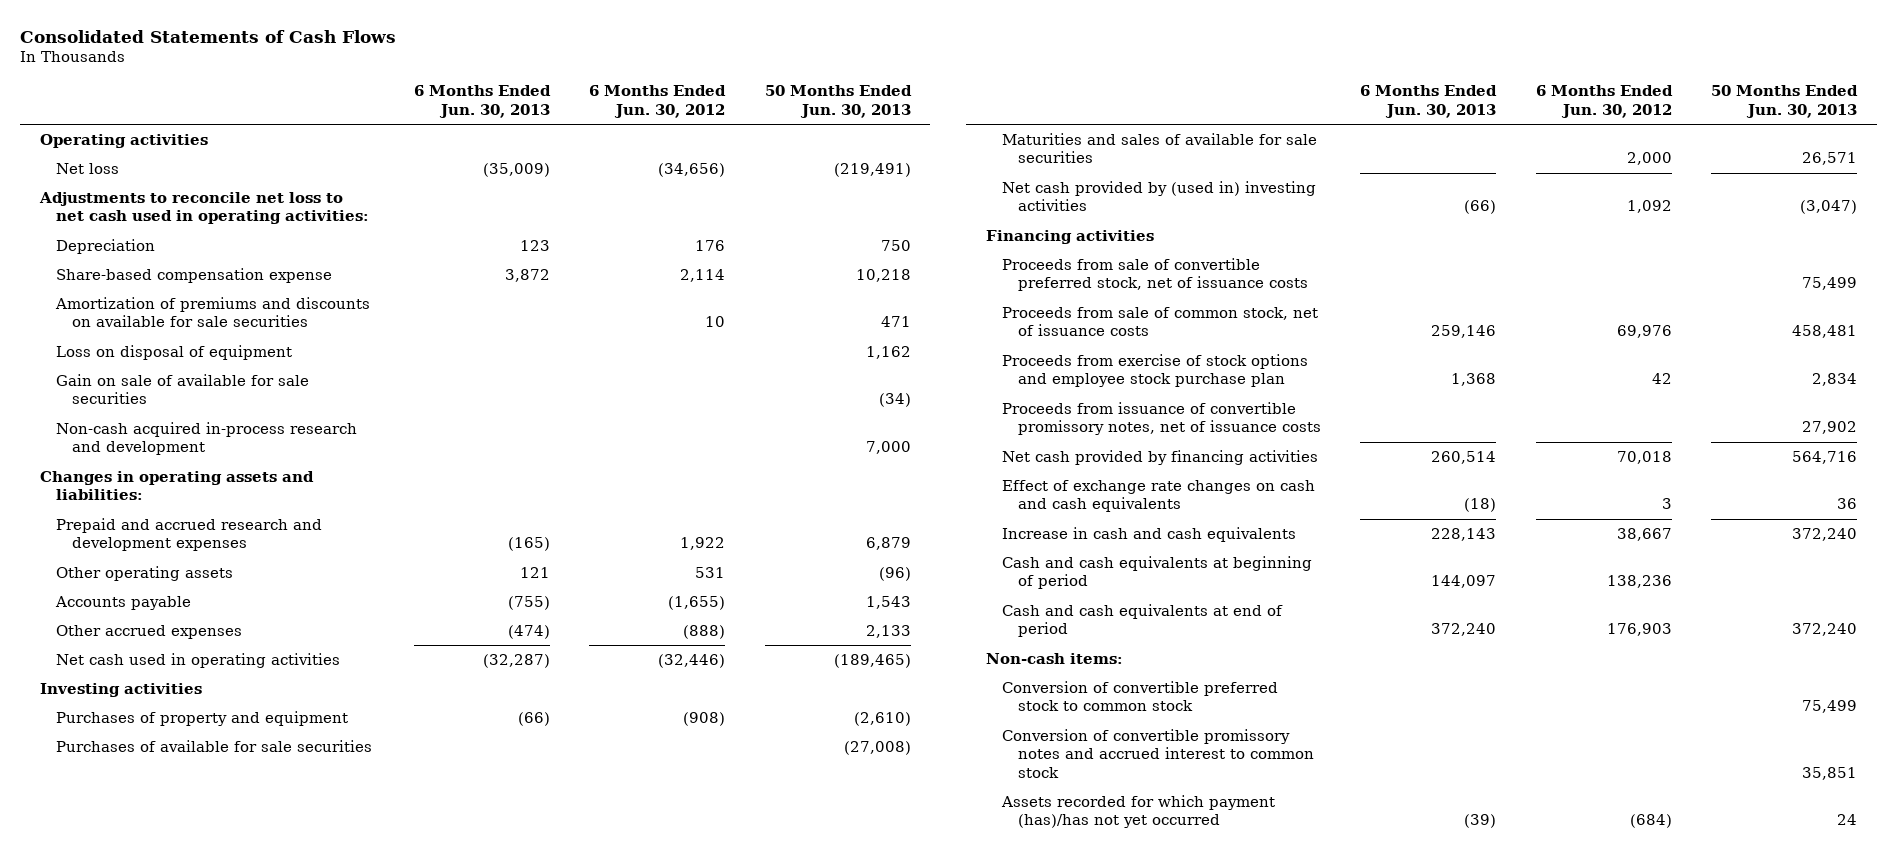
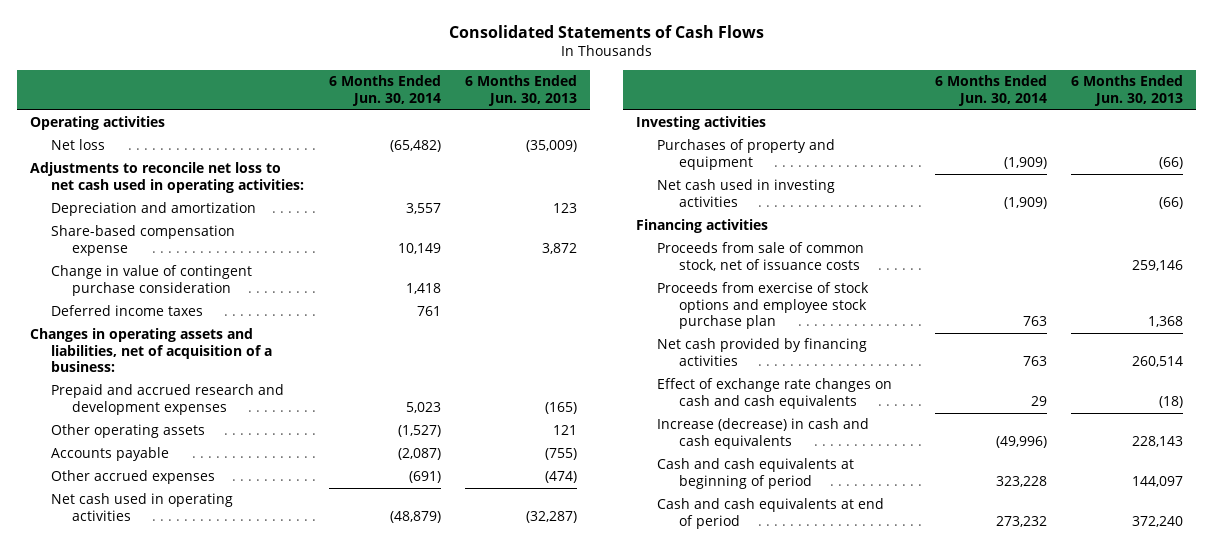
[589,85,727,118] 6 Months Ended Jun. 30, 2012 -> none
[764,85,912,118] 50 Months Ended Jun. 30, 2013 -> none
none -> [328,75,441,106] 6 Months Ended Jun. 30, 2014
[55,238,155,254] Depreciation -> [51,202,257,217] Depreciation and amortization
[54,296,370,328] Amortization of premiums and discounts on available for sale securities -> none
[55,344,292,360] Loss on disposal of equipment -> none
[55,373,309,405] Gain on sale of available for sale securities -> none
[55,421,357,456] Non-cash acquired in-process research and development -> none
none -> [51,265,253,296] Change in value of contingent purchase consideration
none -> [51,305,204,317] Deferred income taxes
[39,470,314,501] Changes in operating assets and liabilities: -> [29,328,273,373] Changes in operating assets and liabilities, net of acquisition of a business:
[55,739,372,752] Purchases of available for sale securities -> none
[1001,132,1317,164] Maturities and sales of available for sale securities -> none
[1001,180,1316,212] Net cash provided by (used in) investing activities -> [657,179,836,207] Net cash used in investing activities
[1001,257,1308,292] Proceeds from sale of convertible preferred stock, net of issuance costs -> none
[1001,401,1321,436] Proceeds from issuance of convertible promissory notes, net of issuance costs -> none
[1001,526,1296,542] Increase in cash and cash equivalents -> [657,418,870,449] Increase (decrease) in cash and cash equivalents
[986,652,1124,664] Non-cash items: -> none
[1001,680,1278,712] Conversion of convertible preferred stock to common stock -> none
[1001,728,1314,778] Conversion of convertible promissory notes and accrued interest to common stock -> none
[1000,794,1275,829] Assets recorded for which payment (has)/has not yet occurred -> none

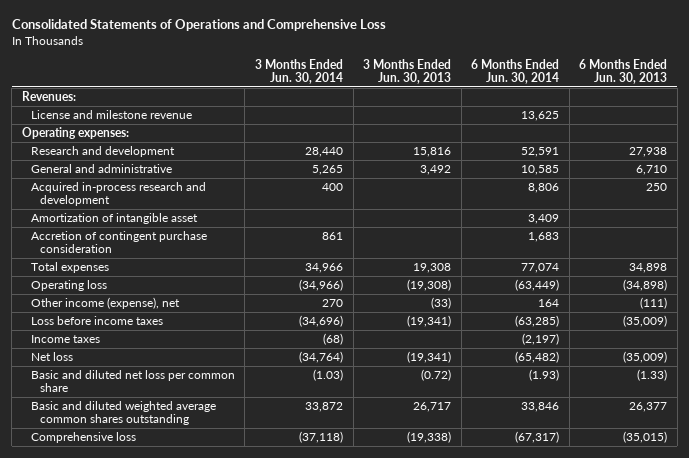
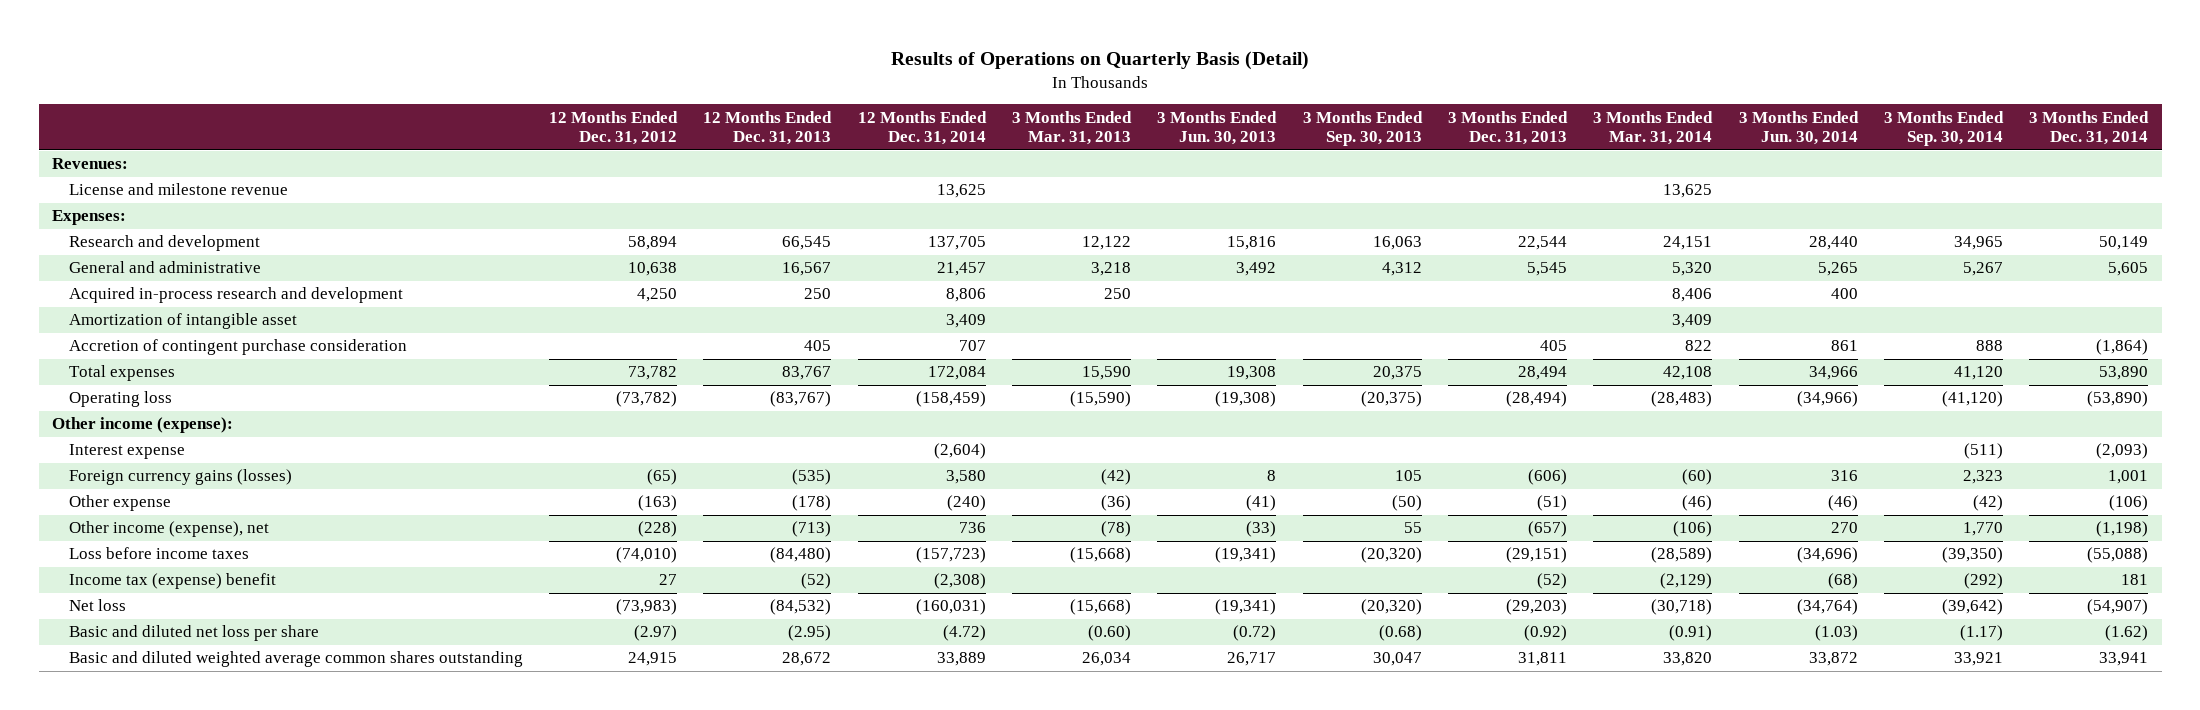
[11,19,386,32] Consolidated Statements of Operations and Comprehensive Loss -> [891,50,1310,70] Results of Operations on Quarterly Basis (Detail)
[471,58,560,84] 6 Months Ended Jun. 30, 2014 -> none
[579,58,668,84] 6 Months Ended Jun. 30, 2013 -> none
none -> [549,110,679,146] 12 Months Ended Dec. 31, 2012
none -> [703,110,833,146] 12 Months Ended Dec. 31, 2013
none -> [857,110,987,146] 12 Months Ended Dec. 31, 2014
none -> [1012,110,1133,146] 3 Months Ended Mar. 31, 2013
none -> [1302,110,1423,147] 3 Months Ended Sep. 30, 2013
none -> [1448,110,1569,146] 3 Months Ended Dec. 31, 2013
none -> [1593,110,1714,146] 3 Months Ended Mar. 31, 2014
none -> [1884,110,2005,147] 3 Months Ended Sep. 30, 2014
none -> [2029,110,2150,146] 3 Months Ended Dec. 31, 2014
[21,126,129,139] Operating expenses: -> [52,210,127,226] Expenses:
none -> [52,417,234,434] Other income (expense):
none -> [68,444,185,460] Interest expense
none -> [68,469,292,486] Foreign currency gains (losses)
none -> [68,495,171,512] Other expense
[30,334,100,343] Income taxes -> [68,573,276,590] Income tax (expense) benefit
[30,369,235,393] Basic and diluted net loss per common share -> [68,625,319,642] Basic and diluted net loss per share
[30,431,136,443] Comprehensive loss -> none

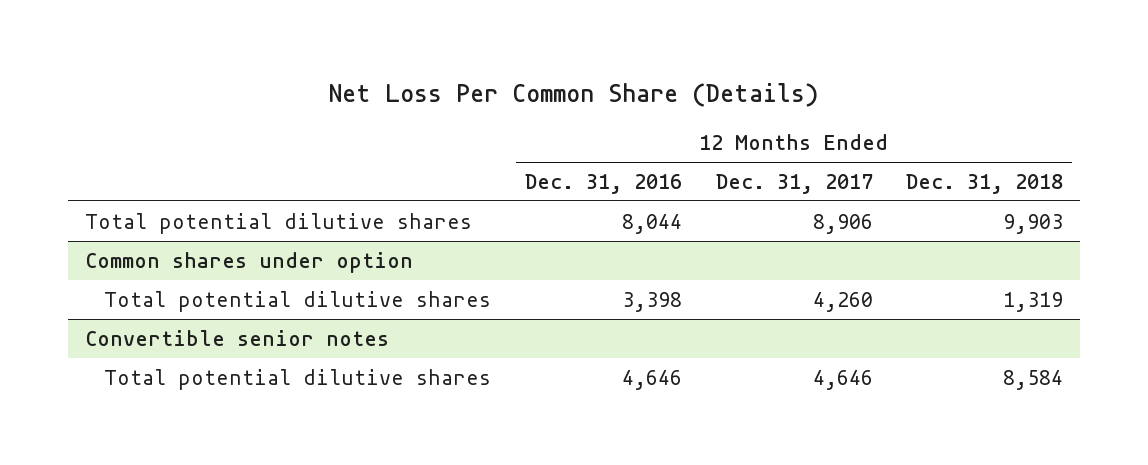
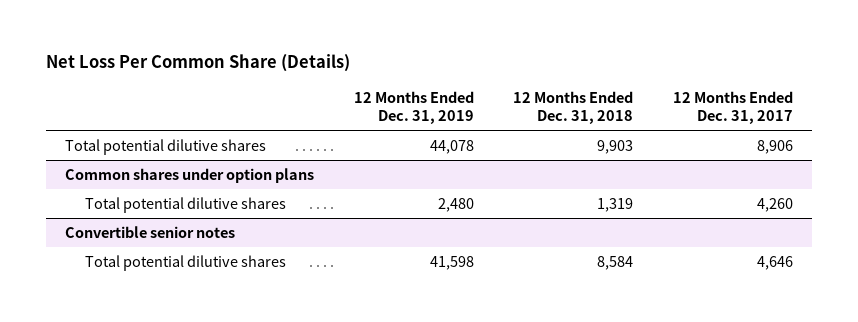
[524,173,682,194] Dec. 31, 2016 -> none
none -> [353,90,474,124] 12 Months Ended Dec. 31, 2019
[85,251,414,273] Common shares under option -> [65,167,315,183] Common shares under option plans

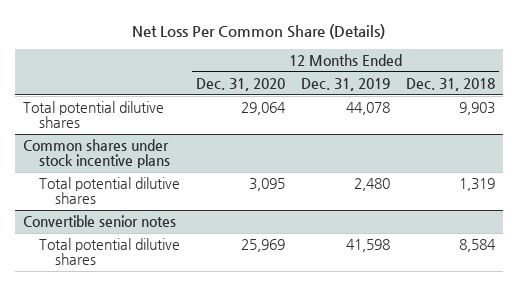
[672,90,793,124] 12 Months Ended Dec. 31, 2017 -> none
none -> [196,77,286,91] Dec. 31, 2020
[65,167,315,183] Common shares under option plans -> [23,139,171,169] Common shares under stock incentive plans

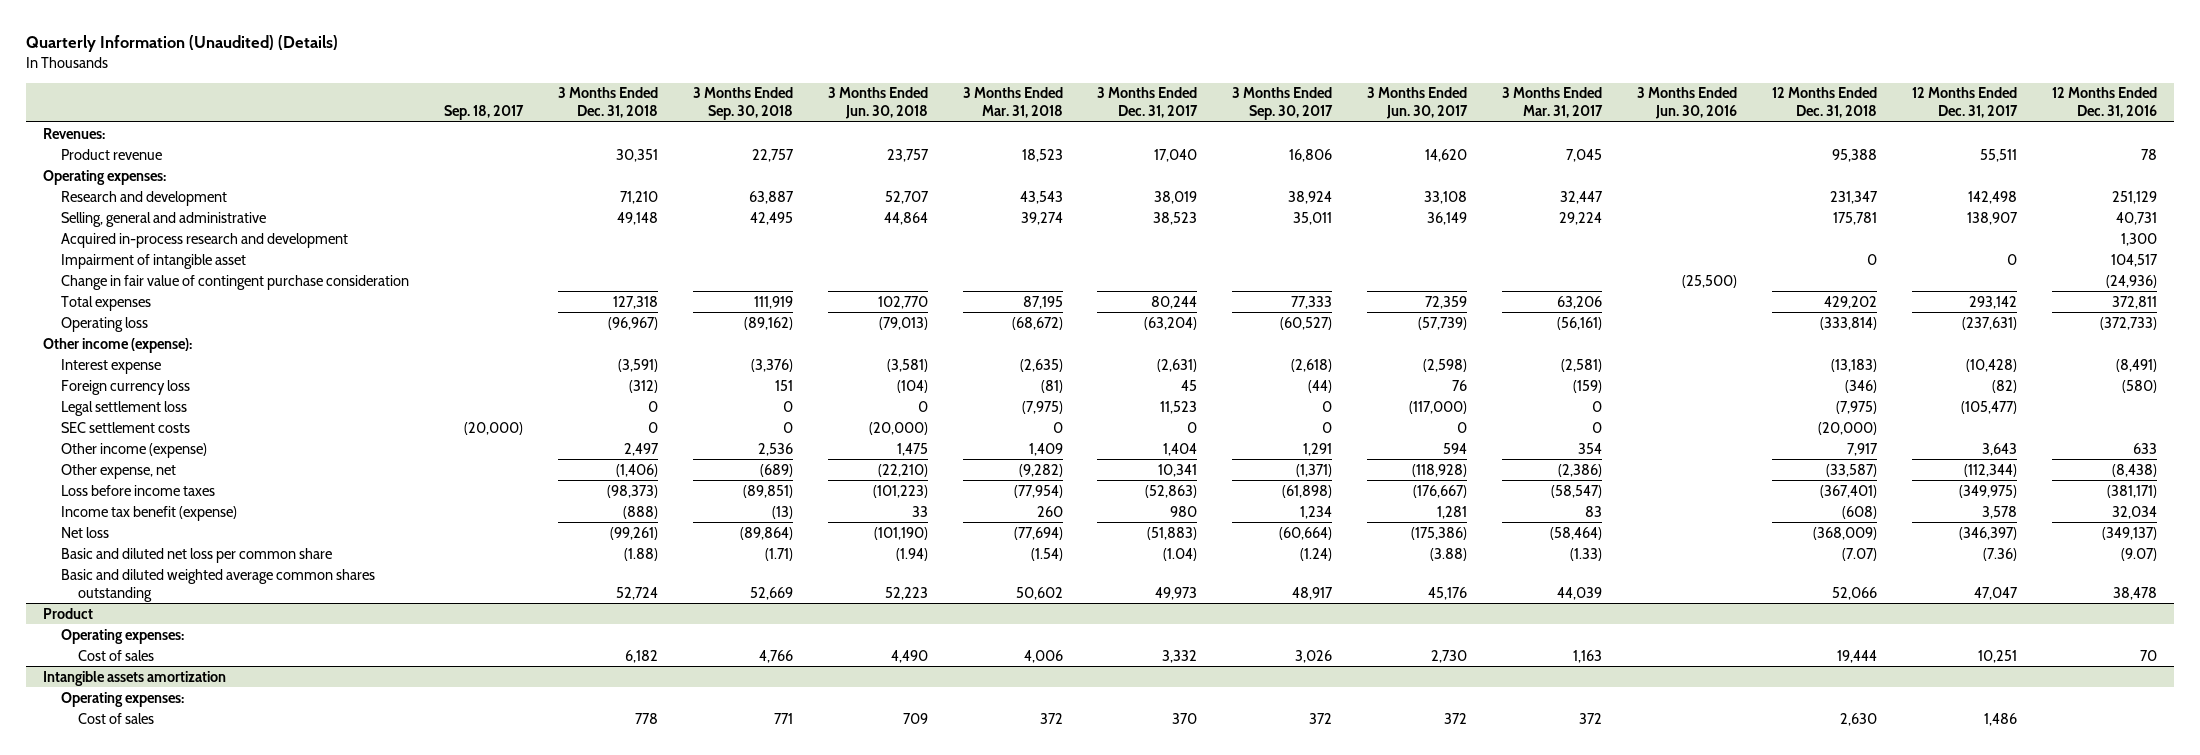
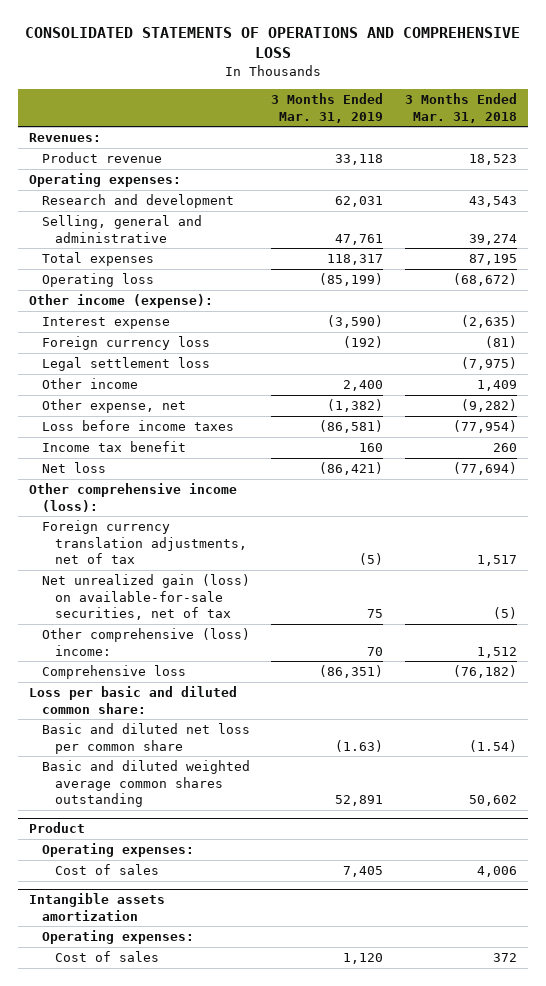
[25,35,338,53] Quarterly Information (Unaudited) (Details) -> [24,27,520,59] CONSOLIDATED STATEMENTS OF OPERATIONS AND COMPREHENSIVE LOSS
[443,105,524,121] Sep. 18, 2017 -> none
[557,87,658,119] 3 Months Ended Dec. 31, 2018 -> none
[692,87,793,121] 3 Months Ended Sep. 30, 2018 -> none
[827,87,928,120] 3 Months Ended Jun. 30, 2018 -> none
[1097,87,1199,119] 3 Months Ended Dec. 31, 2017 -> none
[1232,87,1334,121] 3 Months Ended Sep. 30, 2017 -> none
[1367,87,1469,120] 3 Months Ended Jun. 30, 2017 -> none
[1502,87,1604,119] 3 Months Ended Mar. 31, 2017 -> none
[1637,87,1738,120] 3 Months Ended Jun. 30, 2016 -> none
[1772,87,1878,119] 12 Months Ended Dec. 31, 2018 -> none
[1912,87,2019,119] 12 Months Ended Dec. 31, 2017 -> none
[2052,87,2158,119] 12 Months Ended Dec. 31, 2016 -> none
none -> [271,93,384,123] 3 Months Ended Mar. 31, 2019
[60,232,348,248] Acquired in-process research and development -> none
[60,253,246,269] Impairment of intangible asset -> none
[60,274,409,290] Change in fair value of contingent purchase consideration -> none
[60,421,190,433] SEC settlement costs -> none
[60,442,207,458] Other income (expense) -> [41,378,138,390] Other income
[60,505,237,521] Income tax benefit (expense) -> [41,441,186,453] Income tax benefit
none -> [28,483,237,512] Other comprehensive income (loss):
none -> [41,520,247,564] Foreign currency translation adjustments, net of tax
none -> [41,574,250,620] Net unrealized gain (loss) on available-for-sale securities, net of tax
none -> [41,628,250,656] Other comprehensive (loss) income:
none -> [41,665,186,680] Comprehensive loss
none -> [28,686,237,714] Loss per basic and diluted common share:

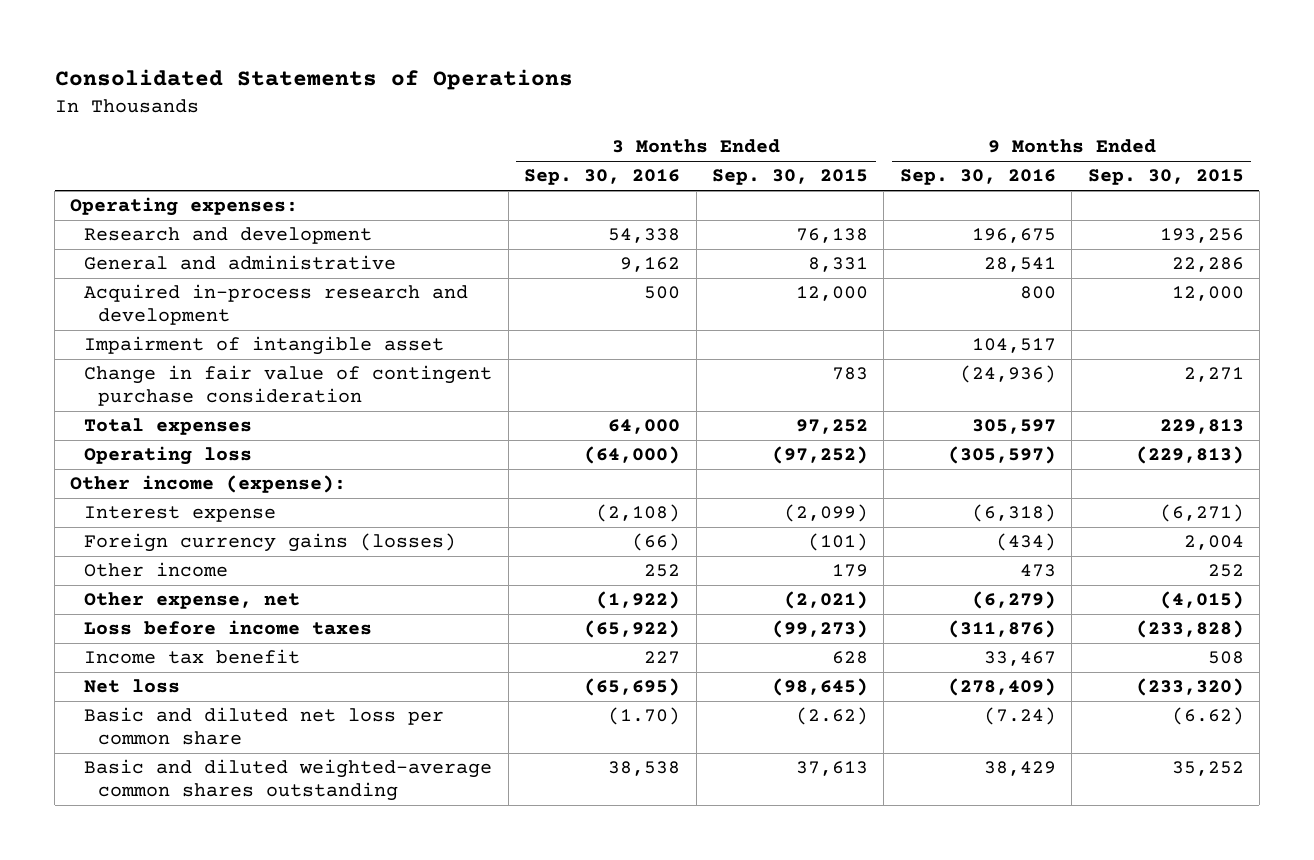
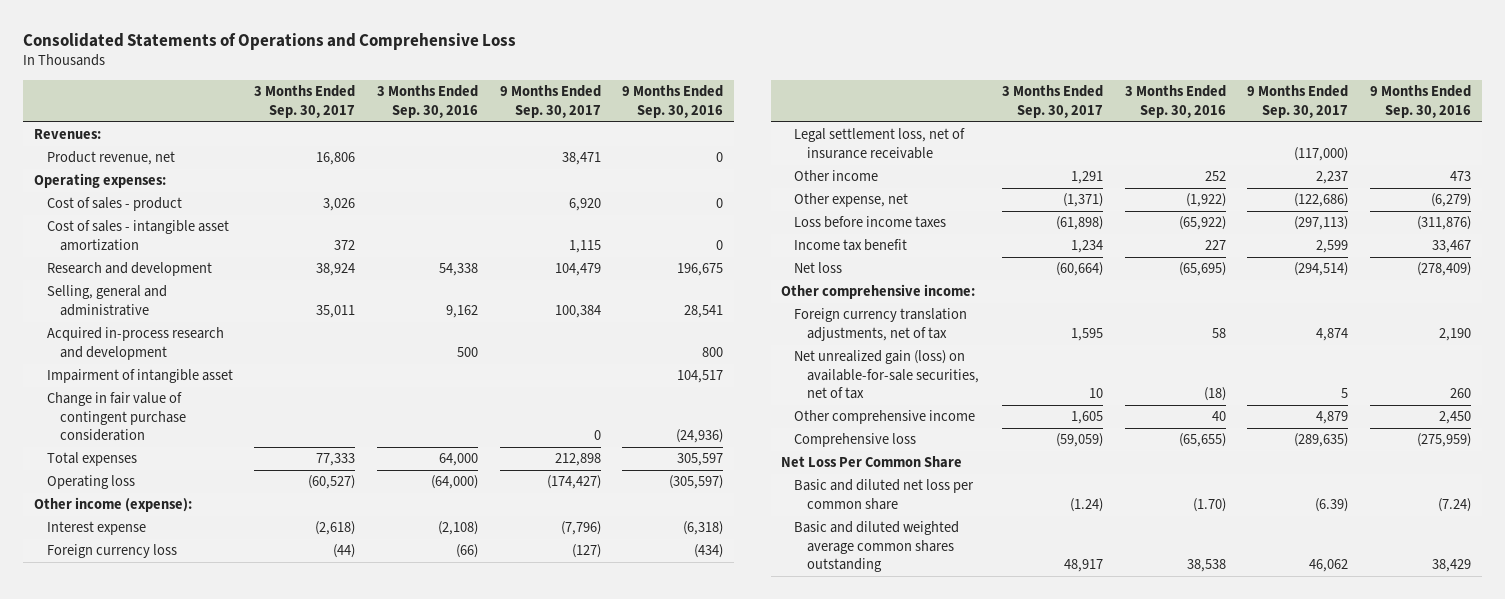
[54,69,573,91] Consolidated Statements of Operations -> [23,32,517,50] Consolidated Statements of Operations and Comprehensive Loss
[711,169,868,186] Sep. 30, 2015 -> none
[1087,169,1244,186] Sep. 30, 2015 -> none
none -> [254,85,356,118] 3 Months Ended Sep. 30, 2017
none -> [499,85,601,118] 9 Months Ended Sep. 30, 2017
none -> [33,129,101,140] Revenues:
none -> [46,151,175,166] Product revenue, net
none -> [46,197,182,212] Cost of sales - product
none -> [46,220,229,251] Cost of sales - intangible asset amortization
[84,255,397,271] General and administrative -> [46,285,167,316] Selling, general and administrative
[84,533,457,553] Foreign currency gains (losses) -> [46,544,177,559] Foreign currency loss
none -> [794,128,966,159] Legal settlement loss, net of insurance receivable
none -> [781,284,976,300] Other comprehensive income:
none -> [794,308,968,341] Foreign currency translation adjustments, net of tax
none -> [794,350,980,400] Net unrealized gain (loss) on available-for-sale securities, net of tax
none -> [794,410,976,425] Other comprehensive income
none -> [794,433,917,448] Comprehensive loss
none -> [781,456,963,469] Net Loss Per Common Share
[84,759,493,802] Basic and diluted weighted-average common shares outstanding -> [794,521,960,573] Basic and diluted weighted average common shares outstanding

